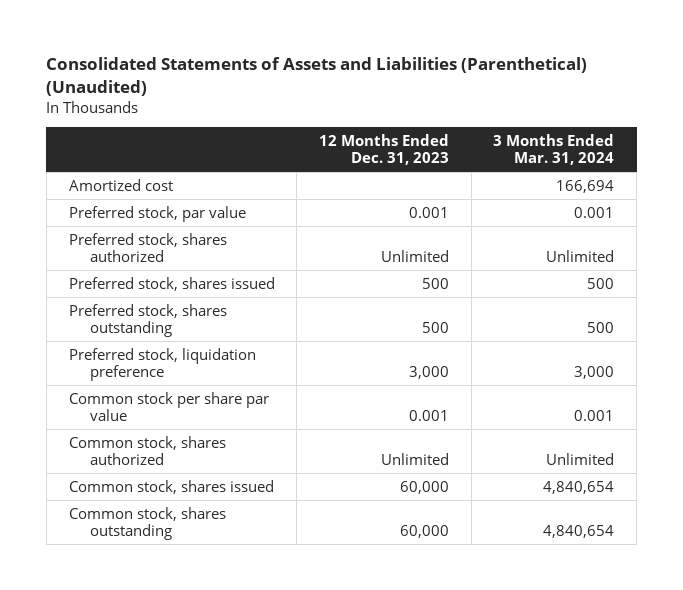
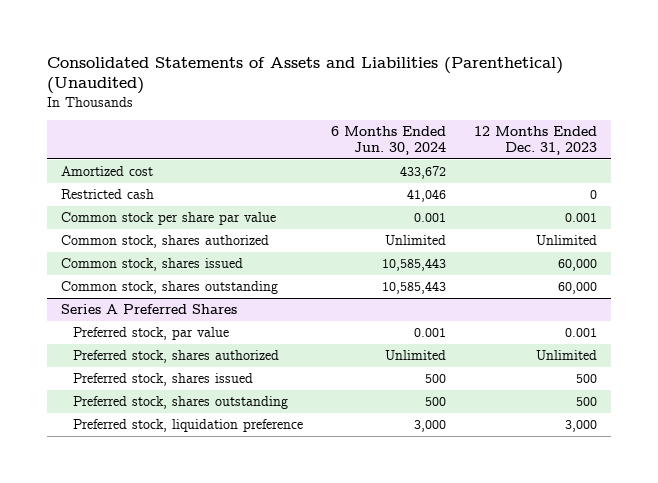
[493,133,615,166] 3 Months Ended Mar. 31, 2024 -> none
none -> [331,126,447,156] 6 Months Ended Jun. 30, 2024
none -> [60,189,154,200] Restricted cash
[68,391,269,421] Common stock per share par value -> [60,212,276,226] Common stock per share par value
[68,435,226,465] Common stock, shares authorized -> [60,235,269,249] Common stock, shares authorized
[68,479,274,494] Common stock, shares issued -> [60,258,243,272] Common stock, shares issued
[68,506,226,540] Common stock, shares outstanding -> [60,281,278,295] Common stock, shares outstanding
none -> [60,304,237,315] Series A Preferred Shares

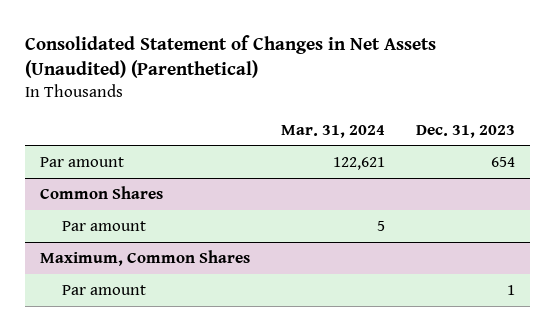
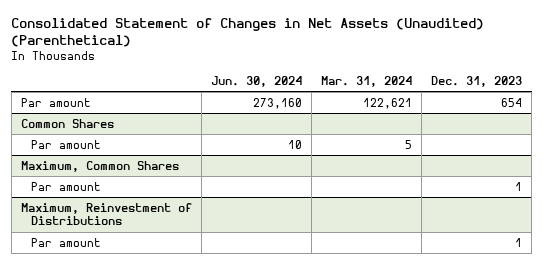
none -> [211,76,303,88] Jun. 30, 2024
none -> [21,202,193,226] Maximum, Reinvestment of Distributions
none -> [31,237,102,247] Par amount

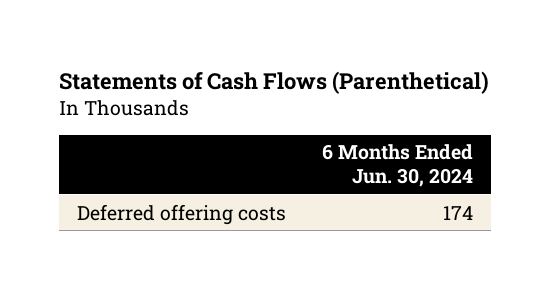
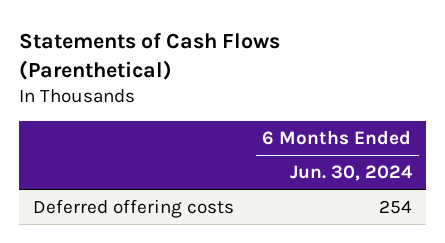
[443,205,474,220] 174 -> [378,199,412,214] 254

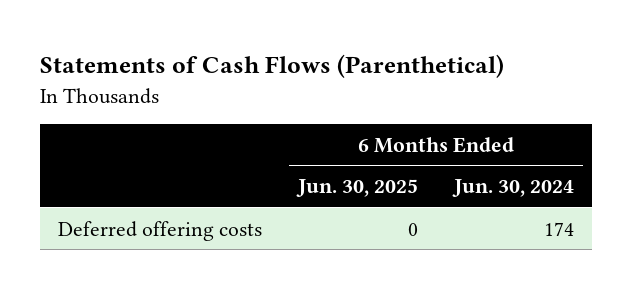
none -> [295,179,418,198] Jun. 30, 2025
[378,199,412,214] 254 -> [543,221,574,236] 174

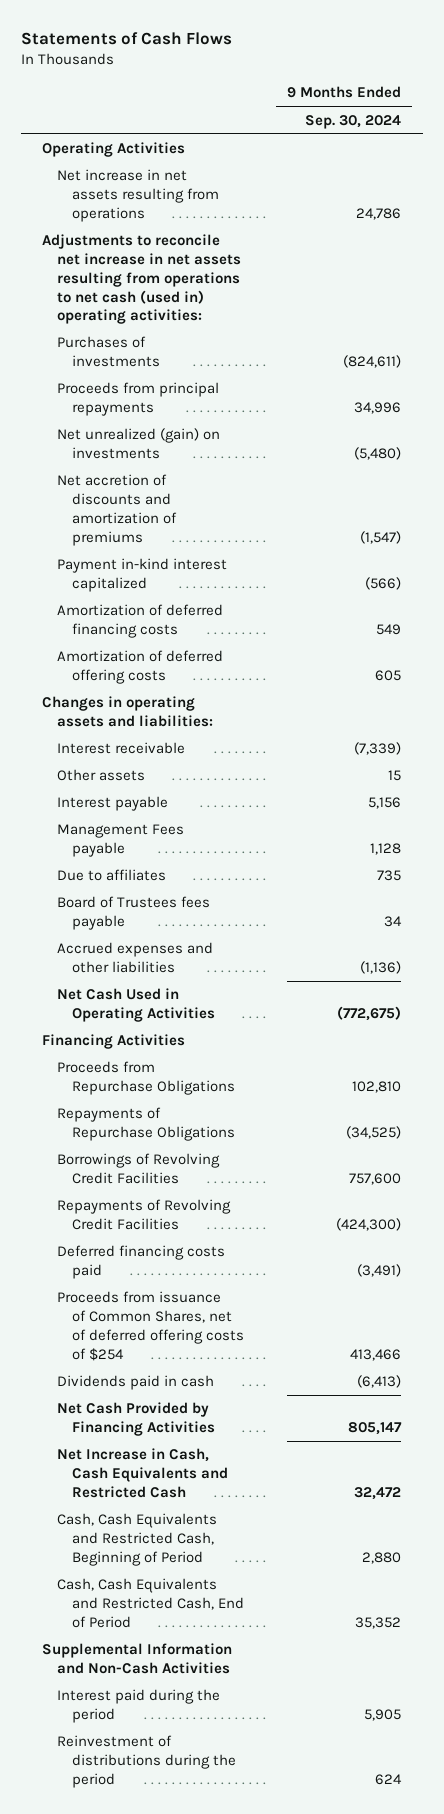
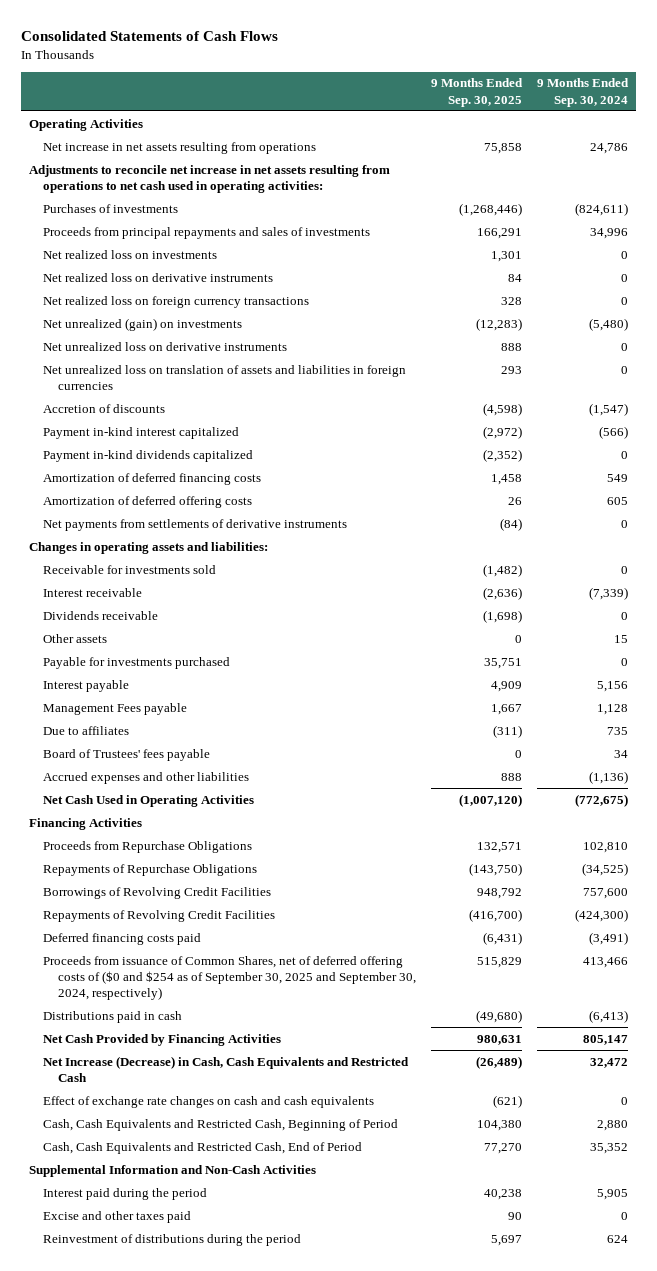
[20,31,232,45] Statements of Cash Flows -> [21,31,279,42] Consolidated Statements of Cash Flows
none -> [431,78,524,107] 9 Months Ended Sep. 30, 2025
[42,234,242,325] Adjustments to reconcile net increase in net assets resulting from operations to net cash (used in) operating activities: -> [28,164,390,193] Adjustments to reconcile net increase in net assets resulting from operations to net cash used in operating activities:
[57,382,220,417] Proceeds from principal repayments -> [43,226,371,239] Proceeds from principal repayments and sales of investments
none -> [43,249,218,259] Net realized loss on investments
none -> [43,272,274,282] Net realized loss on derivative instruments
none -> [43,295,310,308] Net realized loss on foreign currency transactions
none -> [43,341,288,351] Net unrealized loss on derivative instruments
none -> [43,364,407,390] Net unrealized loss on translation of assets and liabilities in foreign currencies
[57,474,177,546] Net accretion of discounts and amortization of premiums -> [43,403,166,413] Accretion of discounts
none -> [43,449,254,462] Payment in-kind dividends capitalized
none -> [43,518,348,531] Net payments from settlements of derivative instruments
none -> [43,564,217,574] Receivable for investments sold
none -> [43,610,159,620] Dividends receivable
none -> [43,656,231,669] Payable for investments purchased
[57,896,211,931] Board of Trustees fees payable -> [43,748,211,761] Board of Trustees' fees payable
[57,1291,244,1361] Proceeds from issuance of Common Shares, net of deferred offering costs of $254 -> [43,955,417,1001] Proceeds from issuance of Common Shares, net of deferred offering costs of ($0 and $254 as of September 30, 2025 and September 30, 2024, respectively)
[57,1375,215,1391] Dividends paid in cash -> [43,1010,183,1023] Distributions paid in cash
[57,1448,228,1498] Net Increase in Cash, Cash Equivalents and Restricted Cash -> [43,1055,410,1082] Net Increase (Decrease) in Cash, Cash Equivalents and Restricted Cash
none -> [43,1095,375,1108] Effect of exchange rate changes on cash and cash equivalents
none -> [43,1210,192,1223] Excise and other taxes paid

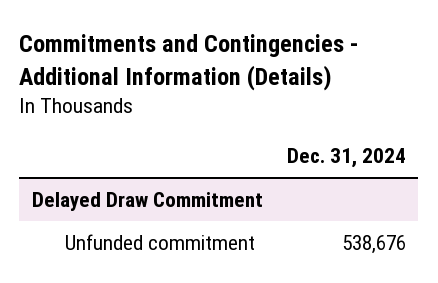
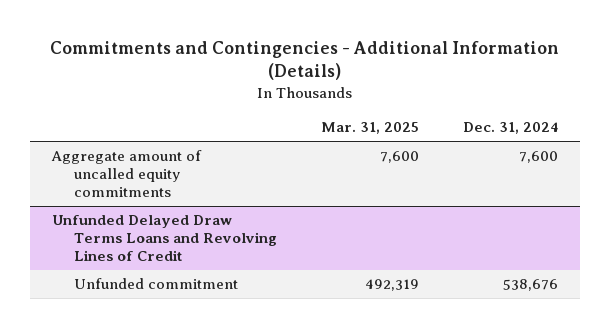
none -> [321,122,420,135] Mar. 31, 2025
none -> [51,150,203,198] Aggregate amount of uncalled equity commitments
[31,192,263,212] Delayed Draw Commitment -> [52,215,278,262] Unfunded Delayed Draw Terms Loans and Revolving Lines of Credit

